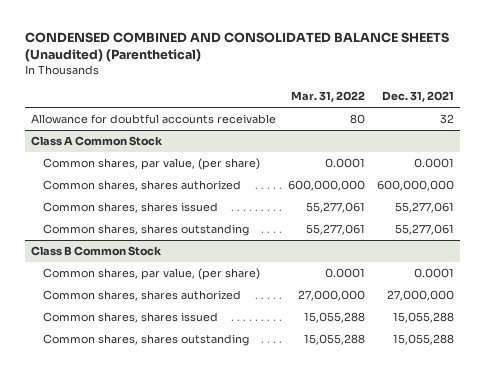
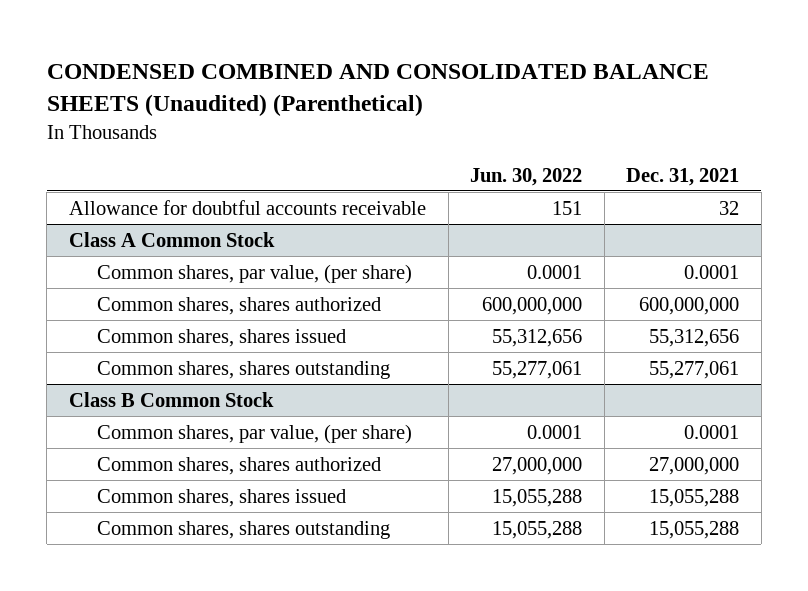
[291,91,366,103] Mar. 31, 2022 -> none
none -> [470,167,583,186] Jun. 30, 2022
[395,202,455,214] 55,277,061 -> [649,328,740,347] 55,312,656

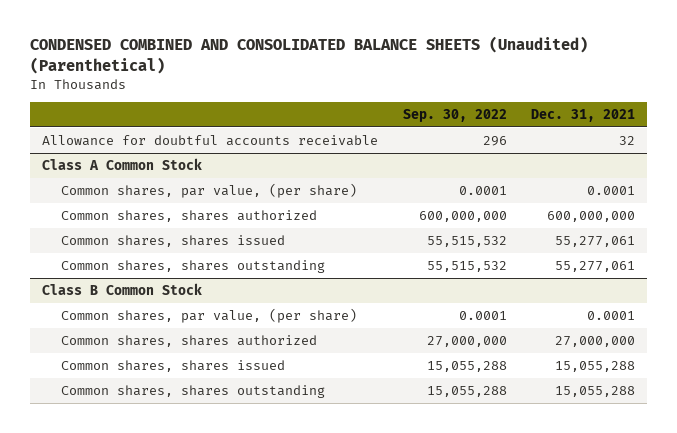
[470,167,583,186] Jun. 30, 2022 -> none
none -> [402,108,507,122] Sep. 30, 2022
[649,328,740,347] 55,312,656 -> [555,235,636,247] 55,277,061

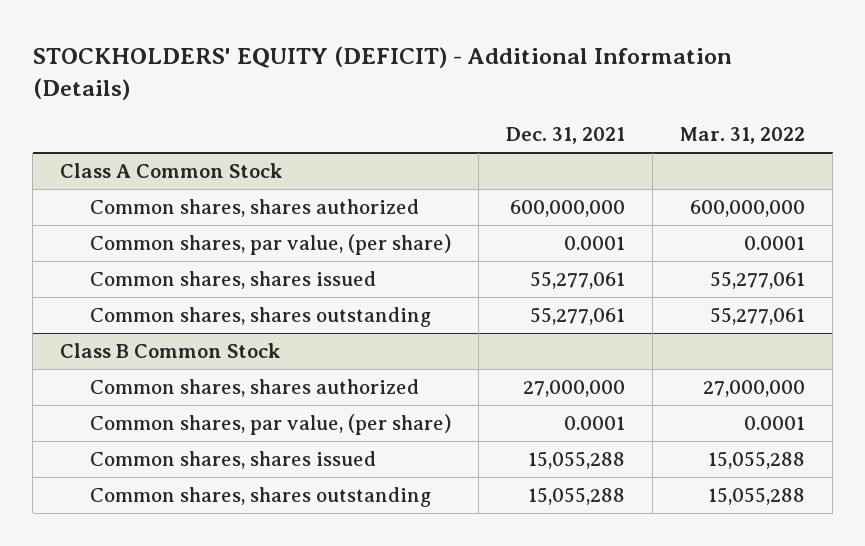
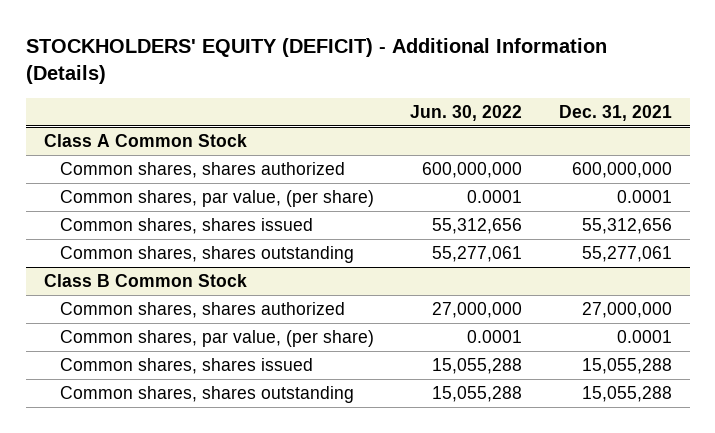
[680,127,806,145] Mar. 31, 2022 -> none
none -> [410,104,523,121] Jun. 30, 2022
[530,270,626,289] 55,277,061 -> [581,218,672,235] 55,312,656

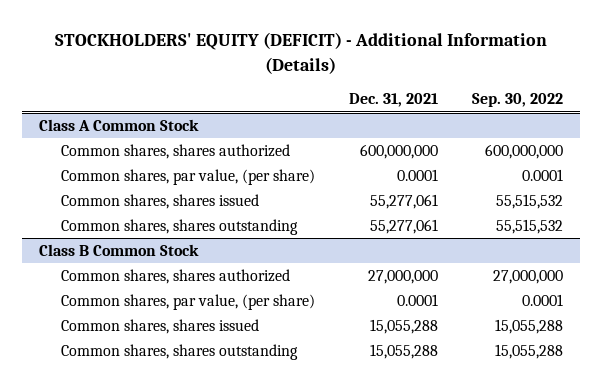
[410,104,523,121] Jun. 30, 2022 -> none
none -> [472,93,564,108] Sep. 30, 2022
[581,218,672,235] 55,312,656 -> [369,193,438,209] 55,277,061

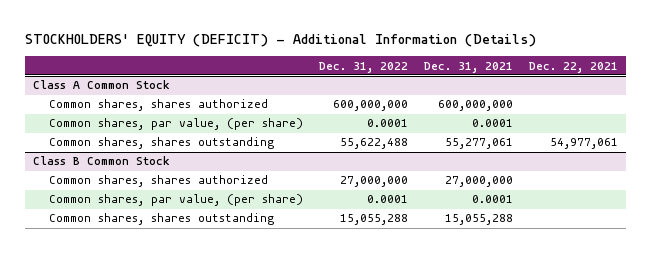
[472,93,564,108] Sep. 30, 2022 -> none
none -> [319,61,409,73] Dec. 31, 2022
none -> [529,61,619,73] Dec. 22, 2021
[60,193,259,209] Common shares, shares issued -> none
[60,318,259,334] Common shares, shares issued -> none

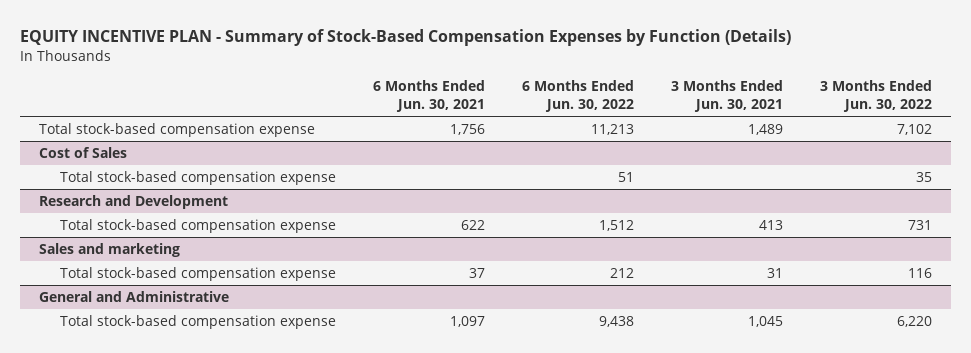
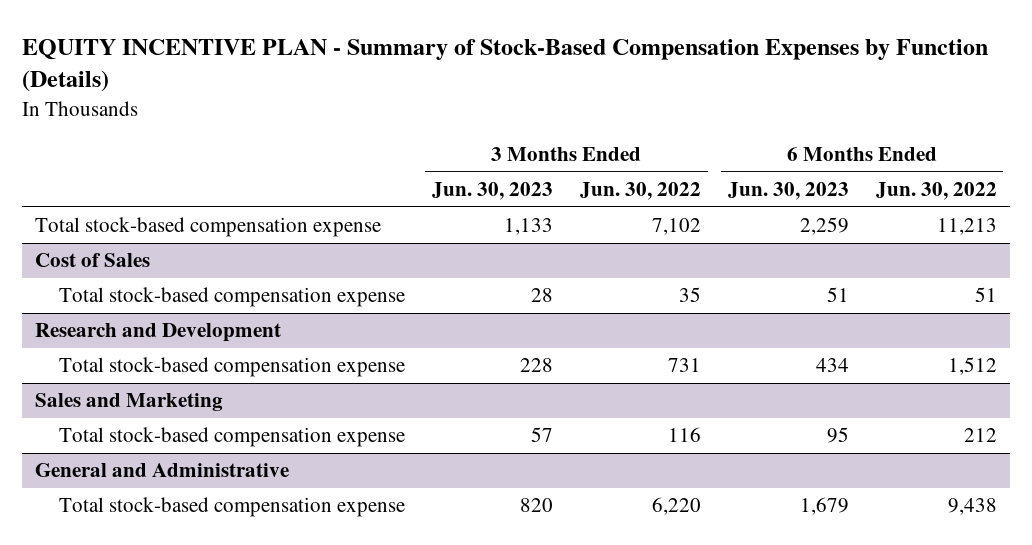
[373,80,486,113] 6 Months Ended Jun. 30, 2021 -> none
[671,80,784,113] 3 Months Ended Jun. 30, 2021 -> none
none -> [431,182,553,201] Jun. 30, 2023
none -> [727,182,849,201] Jun. 30, 2023
[38,242,180,257] Sales and marketing -> [35,393,224,412] Sales and Marketing

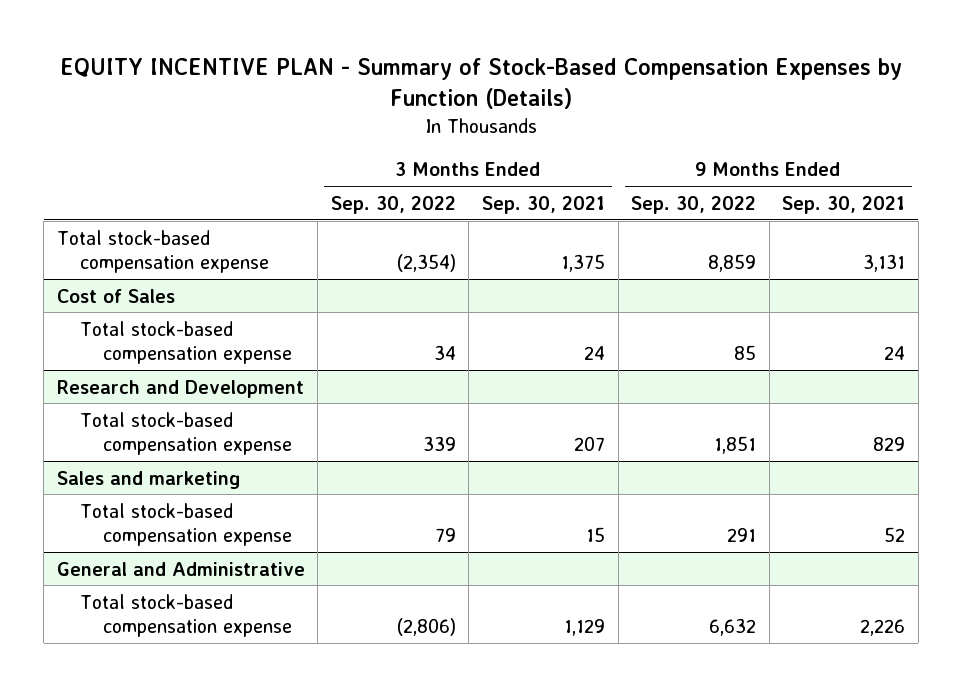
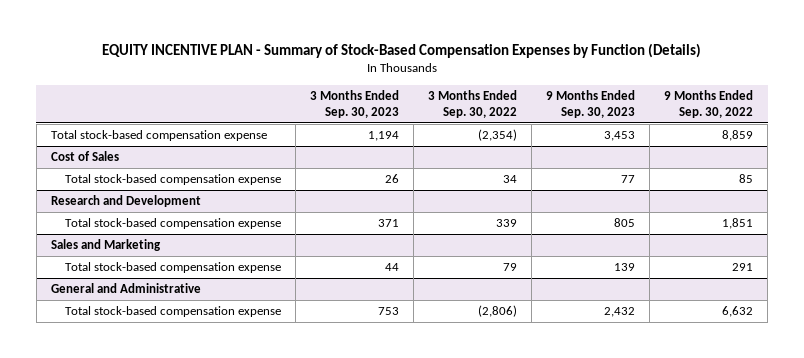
[482,195,606,214] Sep. 30, 2021 -> none
[782,195,906,214] Sep. 30, 2021 -> none
none -> [310,89,400,118] 3 Months Ended Sep. 30, 2023
none -> [546,89,636,118] 9 Months Ended Sep. 30, 2023
[56,470,240,489] Sales and marketing -> [50,239,161,252] Sales and Marketing

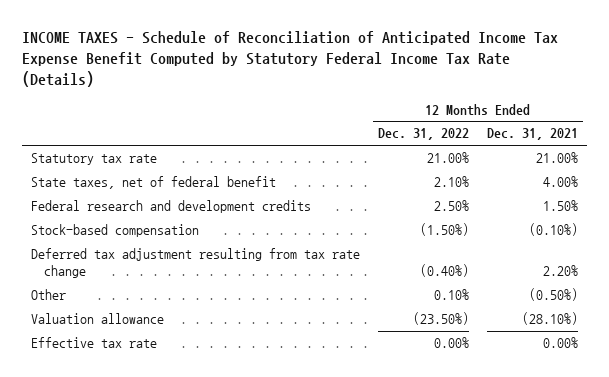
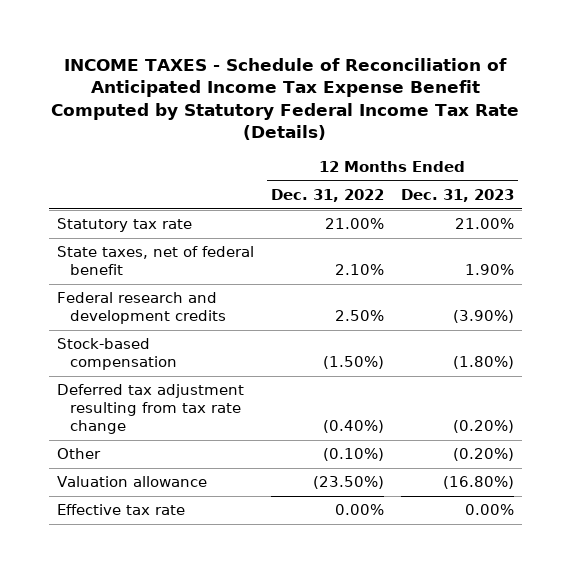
[487,128,579,141] Dec. 31, 2021 -> none
none -> [400,189,514,203] Dec. 31, 2023
[433,289,469,301] 0.10% -> [322,448,384,462] (0.10%)

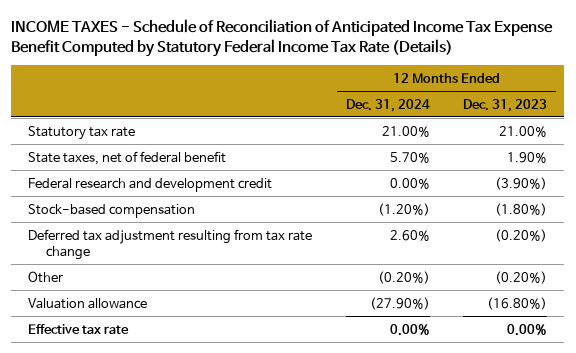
[270,189,384,203] Dec. 31, 2022 -> none
none -> [345,98,430,112] Dec. 31, 2024
[57,292,227,325] Federal research and development credits -> [28,177,273,192] Federal research and development credit

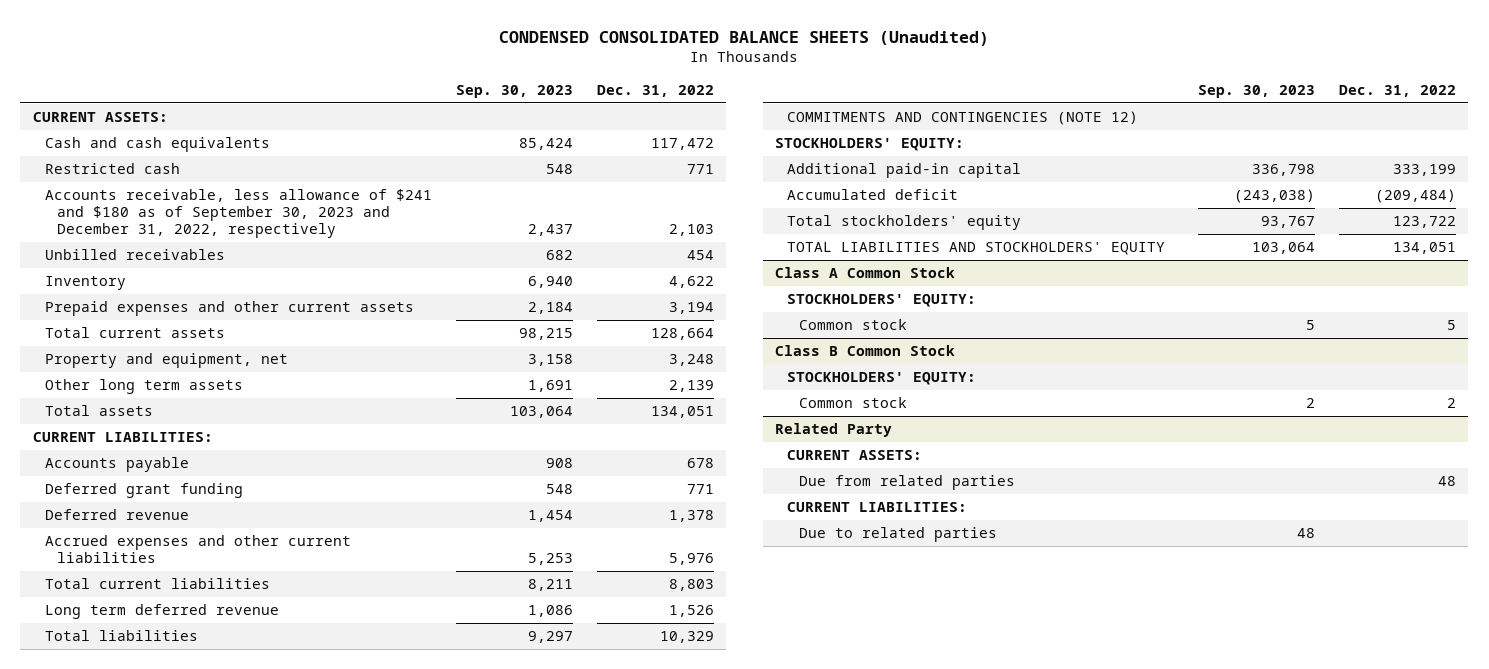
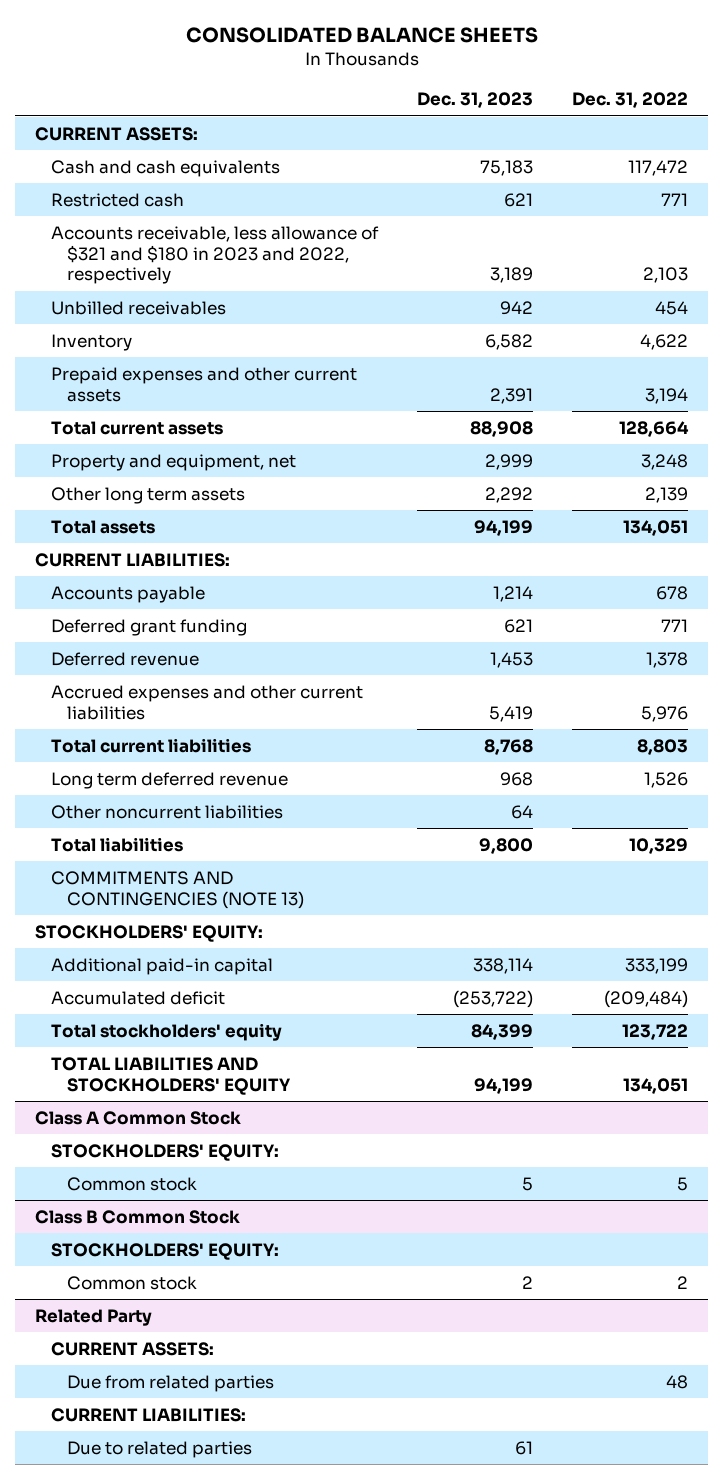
[499,30,990,46] CONDENSED CONSOLIDATED BALANCE SHEETS (Unaudited) -> [185,26,538,43] CONSOLIDATED BALANCE SHEETS
[456,85,574,99] Sep. 30, 2023 -> none
none -> [417,92,534,109] Dec. 31, 2023
[44,189,432,239] Accounts receivable, less allowance of $241 and $180 as of September 30, 2023 and December 31, 2022, respectively -> [50,225,379,285] Accounts receivable, less allowance of $321 and $180 in 2023 and 2022, respectively
none -> [50,804,283,819] Other noncurrent liabilities
[786,111,1138,126] COMMITMENTS AND CONTINGENCIES (NOTE 12) -> [50,870,305,909] COMMITMENTS AND CONTINGENCIES (NOTE 13)

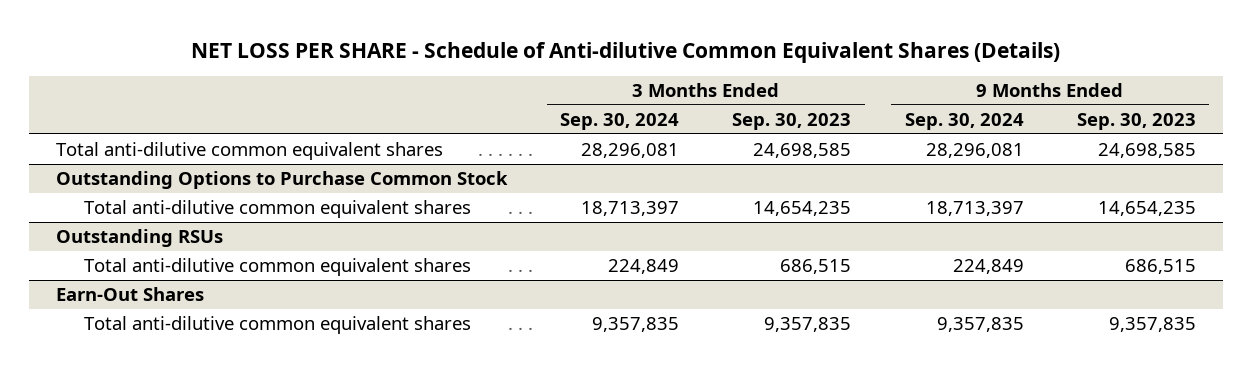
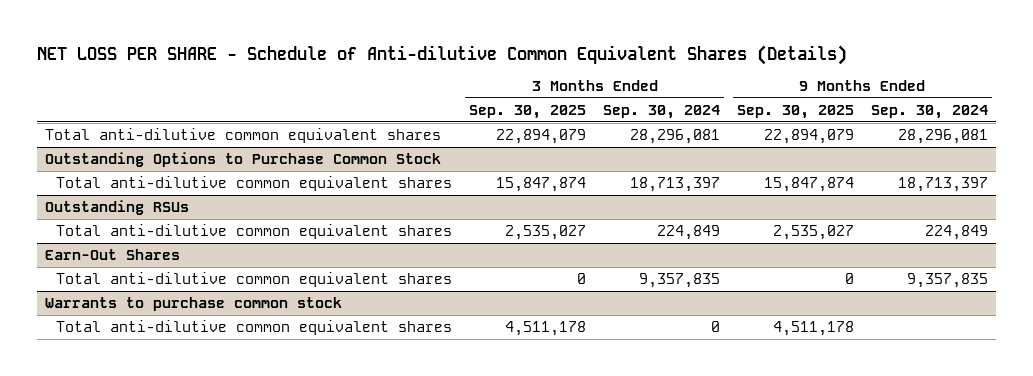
[732,112,852,130] Sep. 30, 2023 -> none
[1077,112,1197,130] Sep. 30, 2023 -> none
none -> [469,104,587,119] Sep. 30, 2025
none -> [737,104,855,119] Sep. 30, 2025
none -> [45,297,343,312] Warrants to purchase common stock
none -> [56,320,453,336] Total anti-dilutive common equivalent shares

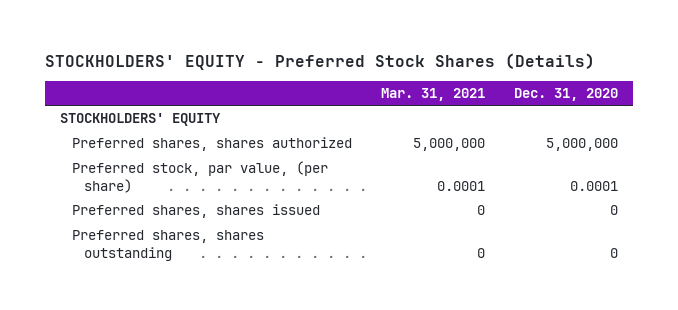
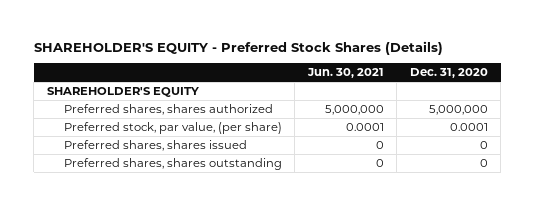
[45,52,596,70] STOCKHOLDERS' EQUITY - Preferred Stock Shares (Details) -> [33,40,443,55] SHAREHOLDER'S EQUITY - Preferred Stock Shares (Details)
[381,87,486,101] Mar. 31, 2021 -> none
none -> [306,68,384,79] Jun. 30, 2021
[59,113,221,127] STOCKHOLDERS' EQUITY -> [46,87,199,98] SHAREHOLDER'S EQUITY

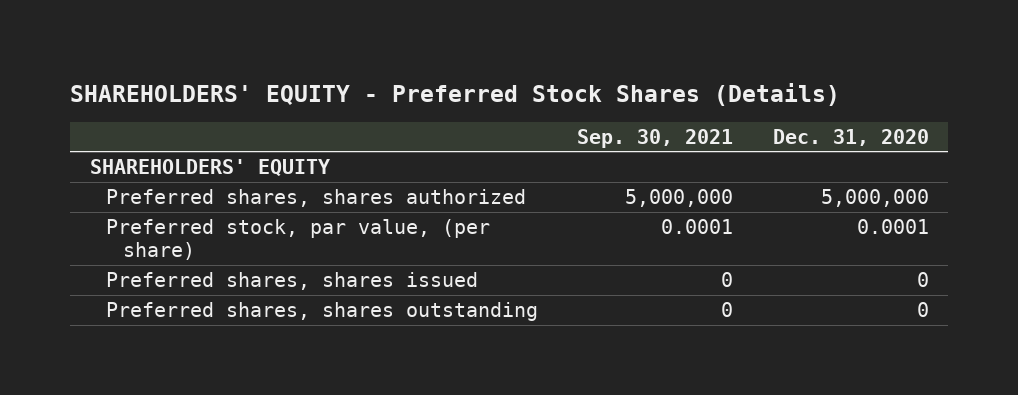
[33,40,443,55] SHAREHOLDER'S EQUITY - Preferred Stock Shares (Details) -> [70,82,841,106] SHAREHOLDERS' EQUITY - Preferred Stock Shares (Details)
[306,68,384,79] Jun. 30, 2021 -> none
none -> [577,128,734,148] Sep. 30, 2021
[46,87,199,98] SHAREHOLDER'S EQUITY -> [89,159,330,177] SHAREHOLDERS' EQUITY

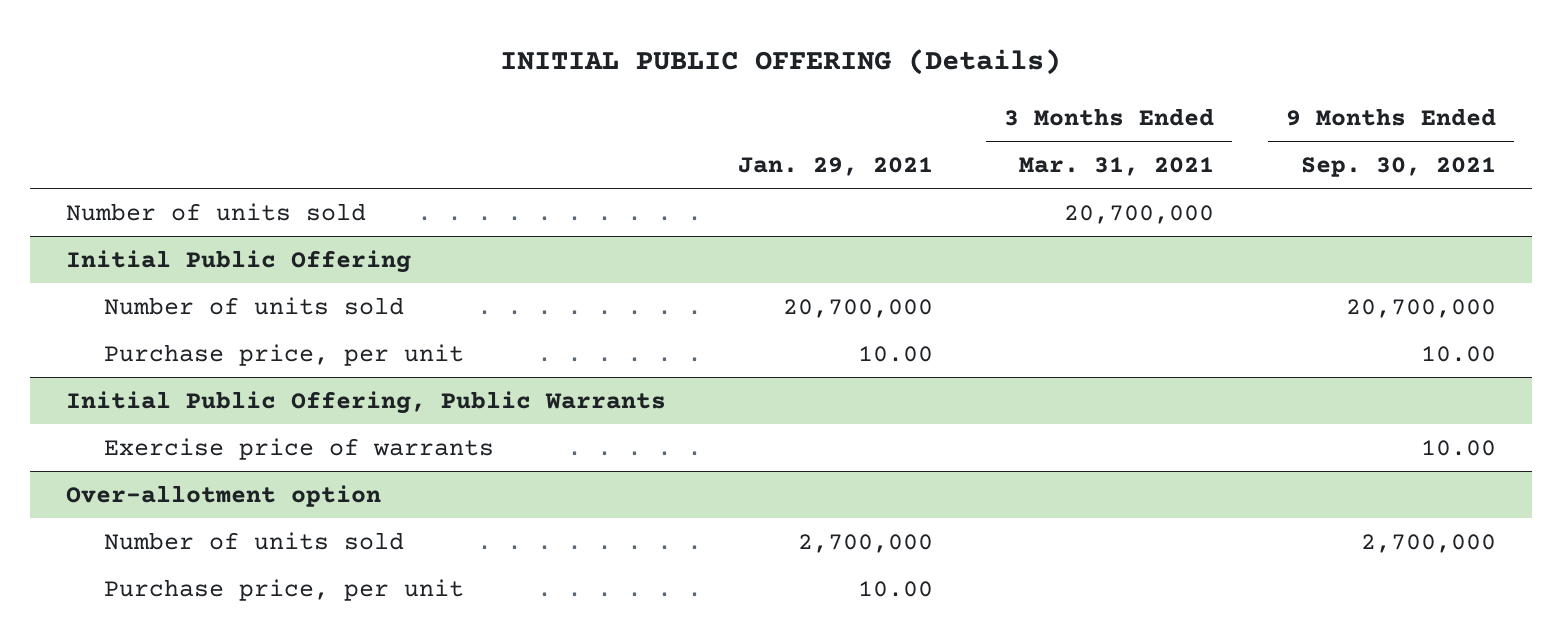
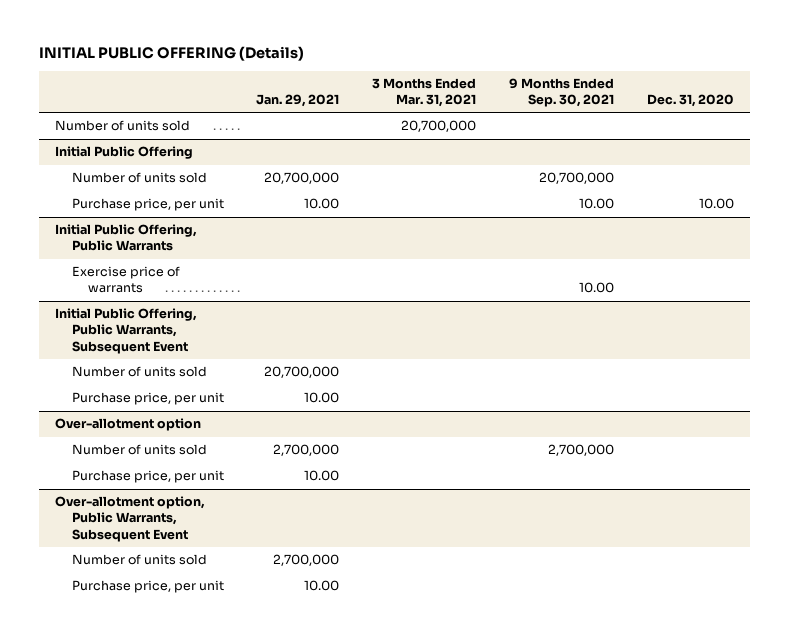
none -> [646,93,734,107] Dec. 31, 2020
none -> [55,308,198,354] Initial Public Offering, Public Warrants, Subsequent Event
none -> [71,366,207,378] Number of units sold
none -> [71,392,224,406] Purchase price, per unit
none -> [55,496,206,542] Over-allotment option, Public Warrants, Subsequent Event
none -> [71,554,207,566] Number of units sold
none -> [71,580,224,594] Purchase price, per unit

